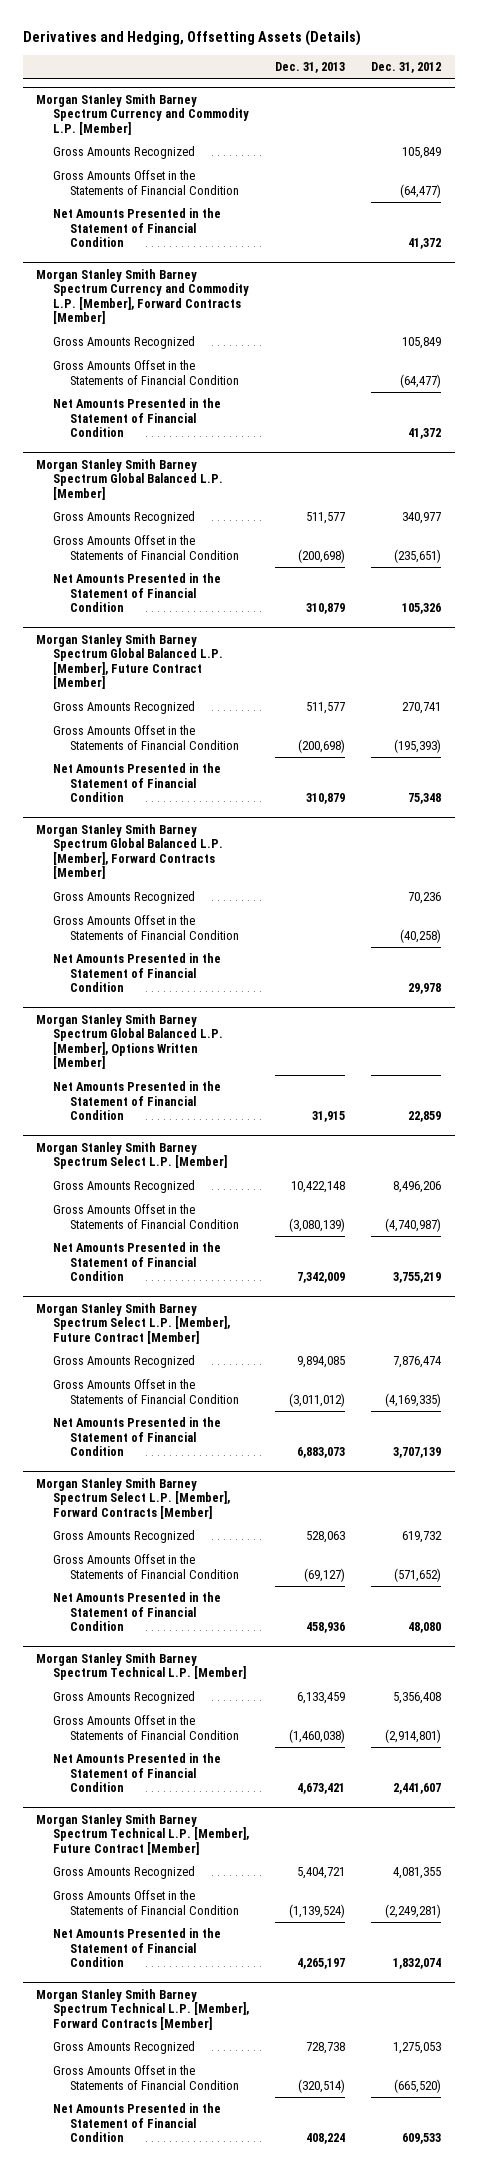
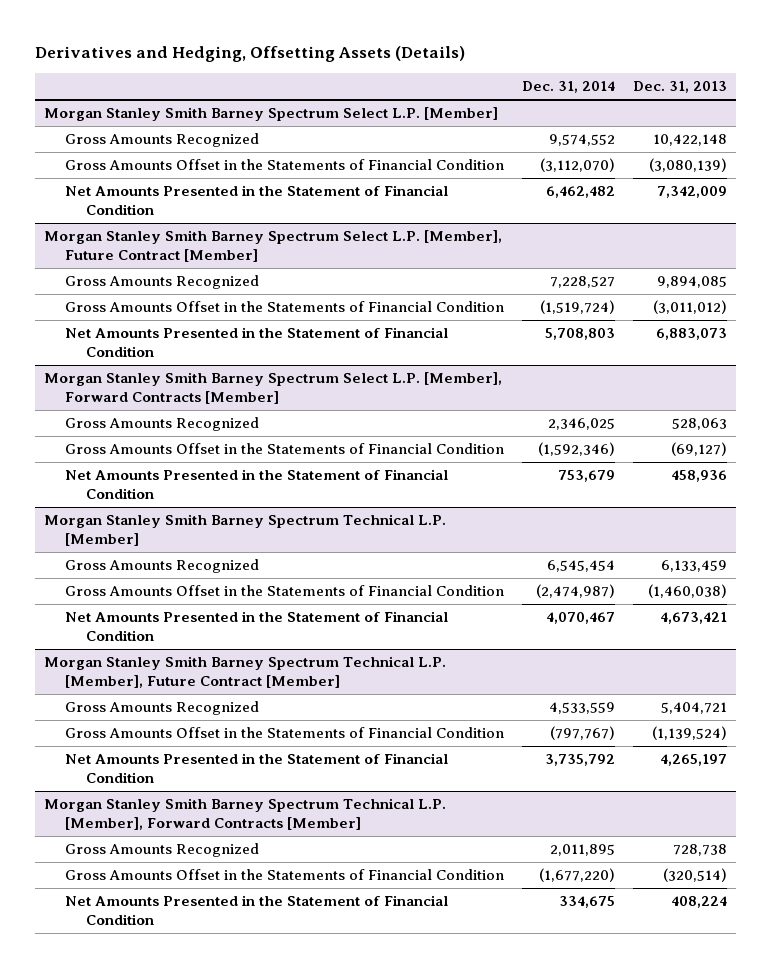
[371,62,442,74] Dec. 31, 2012 -> none
none -> [522,80,616,93] Dec. 31, 2014
[35,93,250,135] Morgan Stanley Smith Barney Spectrum Currency and Commodity L.P. [Member] -> none
[53,146,196,160] Gross Amounts Recognized -> none
[53,170,240,195] Gross Amounts Offset in the Statements of Financial Condition -> none
[53,208,222,248] Net Amounts Presented in the Statement of Financial Condition -> none
[35,268,250,325] Morgan Stanley Smith Barney Spectrum Currency and Commodity L.P. [Member], Forward Contracts [Member] -> none
[53,336,196,350] Gross Amounts Recognized -> none
[53,360,240,385] Gross Amounts Offset in the Statements of Financial Condition -> none
[53,398,222,438] Net Amounts Presented in the Statement of Financial Condition -> none
[35,458,224,500] Morgan Stanley Smith Barney Spectrum Global Balanced L.P. [Member] -> none
[53,511,196,525] Gross Amounts Recognized -> none
[53,535,240,560] Gross Amounts Offset in the Statements of Financial Condition -> none
[53,573,222,613] Net Amounts Presented in the Statement of Financial Condition -> none
[35,633,224,690] Morgan Stanley Smith Barney Spectrum Global Balanced L.P. [Member], Future Contract [Member] -> none
[53,701,196,715] Gross Amounts Recognized -> none
[53,725,240,750] Gross Amounts Offset in the Statements of Financial Condition -> none
[53,763,222,803] Net Amounts Presented in the Statement of Financial Condition -> none
[35,823,224,880] Morgan Stanley Smith Barney Spectrum Global Balanced L.P. [Member], Forward Contracts [Member] -> none
[53,891,196,905] Gross Amounts Recognized -> none
[53,915,240,940] Gross Amounts Offset in the Statements of Financial Condition -> none
[53,953,222,993] Net Amounts Presented in the Statement of Financial Condition -> none
[35,1013,224,1070] Morgan Stanley Smith Barney Spectrum Global Balanced L.P. [Member], Options Written [Member] -> none
[53,1081,222,1121] Net Amounts Presented in the Statement of Financial Condition -> none

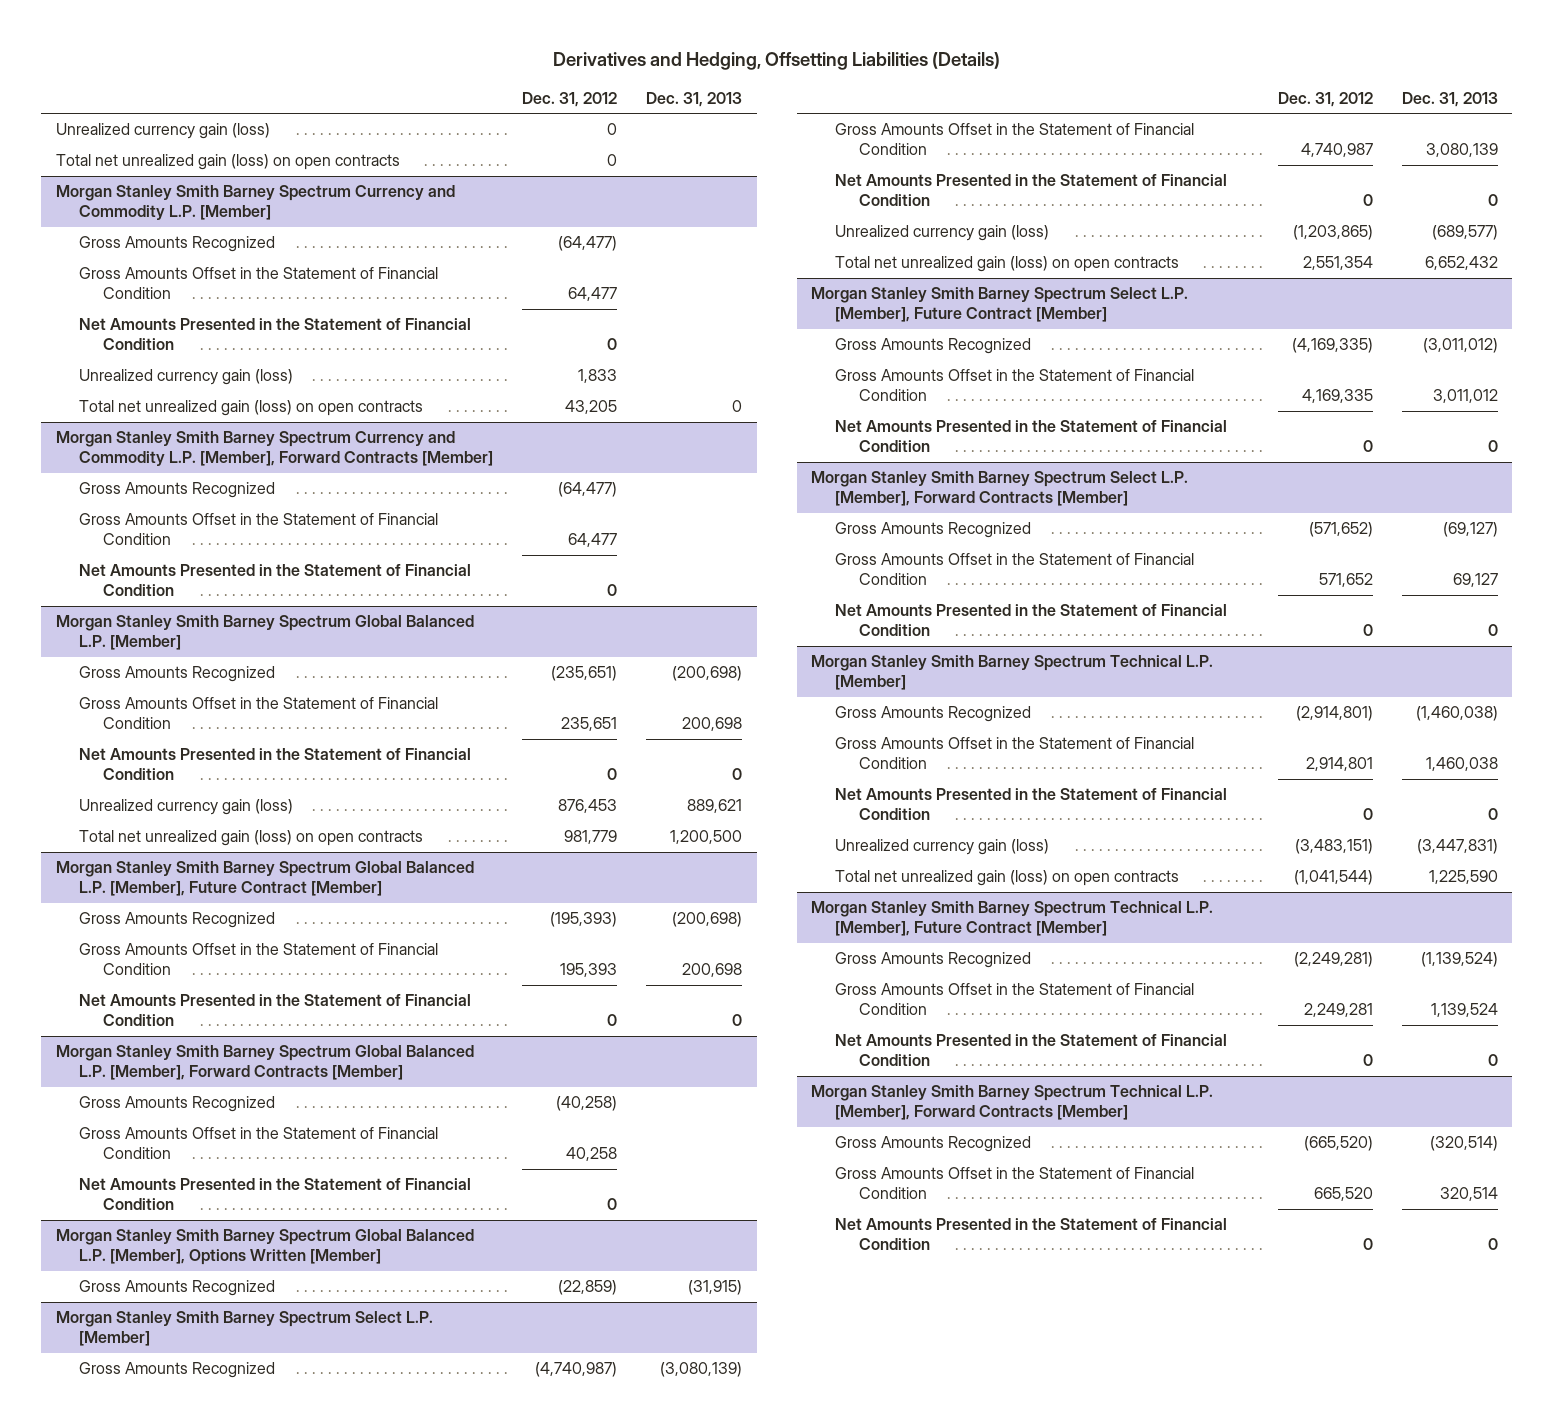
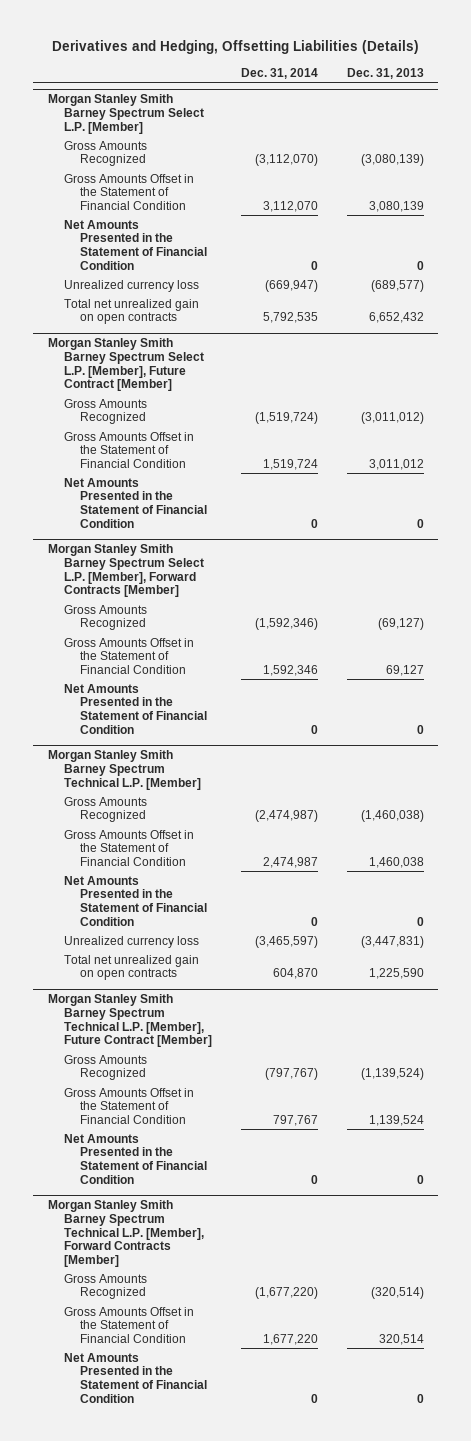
[522,91,618,107] Dec. 31, 2012 -> none
none -> [240,67,318,79] Dec. 31, 2014
[55,123,270,140] Unrealized currency gain (loss) -> none
[55,154,400,171] Total net unrealized gain (loss) on open contracts -> none
[55,185,455,221] Morgan Stanley Smith Barney Spectrum Currency and Commodity L.P. [Member] -> none
[79,236,276,253] Gross Amounts Recognized -> none
[79,267,439,300] Gross Amounts Offset in the Statement of Financial Condition -> none
[79,318,472,351] Net Amounts Presented in the Statement of Financial Condition -> none
[79,369,294,386] Unrealized currency gain (loss) -> none
[79,400,424,417] Total net unrealized gain (loss) on open contracts -> none
[55,431,494,467] Morgan Stanley Smith Barney Spectrum Currency and Commodity L.P. [Member], Forward Contracts [Member] -> none
[79,482,276,499] Gross Amounts Recognized -> none
[79,513,439,546] Gross Amounts Offset in the Statement of Financial Condition -> none
[79,564,472,597] Net Amounts Presented in the Statement of Financial Condition -> none
[55,615,474,651] Morgan Stanley Smith Barney Spectrum Global Balanced L.P. [Member] -> none
[79,666,276,683] Gross Amounts Recognized -> none
[79,697,439,730] Gross Amounts Offset in the Statement of Financial Condition -> none
[79,748,472,781] Net Amounts Presented in the Statement of Financial Condition -> none
[79,799,294,816] Unrealized currency gain (loss) -> none
[79,830,424,847] Total net unrealized gain (loss) on open contracts -> none
[55,861,474,897] Morgan Stanley Smith Barney Spectrum Global Balanced L.P. [Member], Future Contract [Member] -> none
[79,912,276,929] Gross Amounts Recognized -> none
[79,943,439,976] Gross Amounts Offset in the Statement of Financial Condition -> none
[79,994,472,1027] Net Amounts Presented in the Statement of Financial Condition -> none
[55,1045,474,1081] Morgan Stanley Smith Barney Spectrum Global Balanced L.P. [Member], Forward Contracts [Member] -> none
[79,1096,276,1113] Gross Amounts Recognized -> none
[79,1127,439,1160] Gross Amounts Offset in the Statement of Financial Condition -> none
[79,1178,472,1211] Net Amounts Presented in the Statement of Financial Condition -> none
[55,1229,474,1266] Morgan Stanley Smith Barney Spectrum Global Balanced L.P. [Member], Options Written [Member] -> none
[79,1280,276,1297] Gross Amounts Recognized -> none
[834,225,1049,242] Unrealized currency gain (loss) -> [63,279,199,292] Unrealized currency loss
[834,256,1179,273] Total net unrealized gain (loss) on open contracts -> [63,298,199,325] Total net unrealized gain on open contracts
[834,839,1049,856] Unrealized currency gain (loss) -> [63,935,199,948] Unrealized currency loss
[834,870,1179,887] Total net unrealized gain (loss) on open contracts -> [63,954,199,981] Total net unrealized gain on open contracts

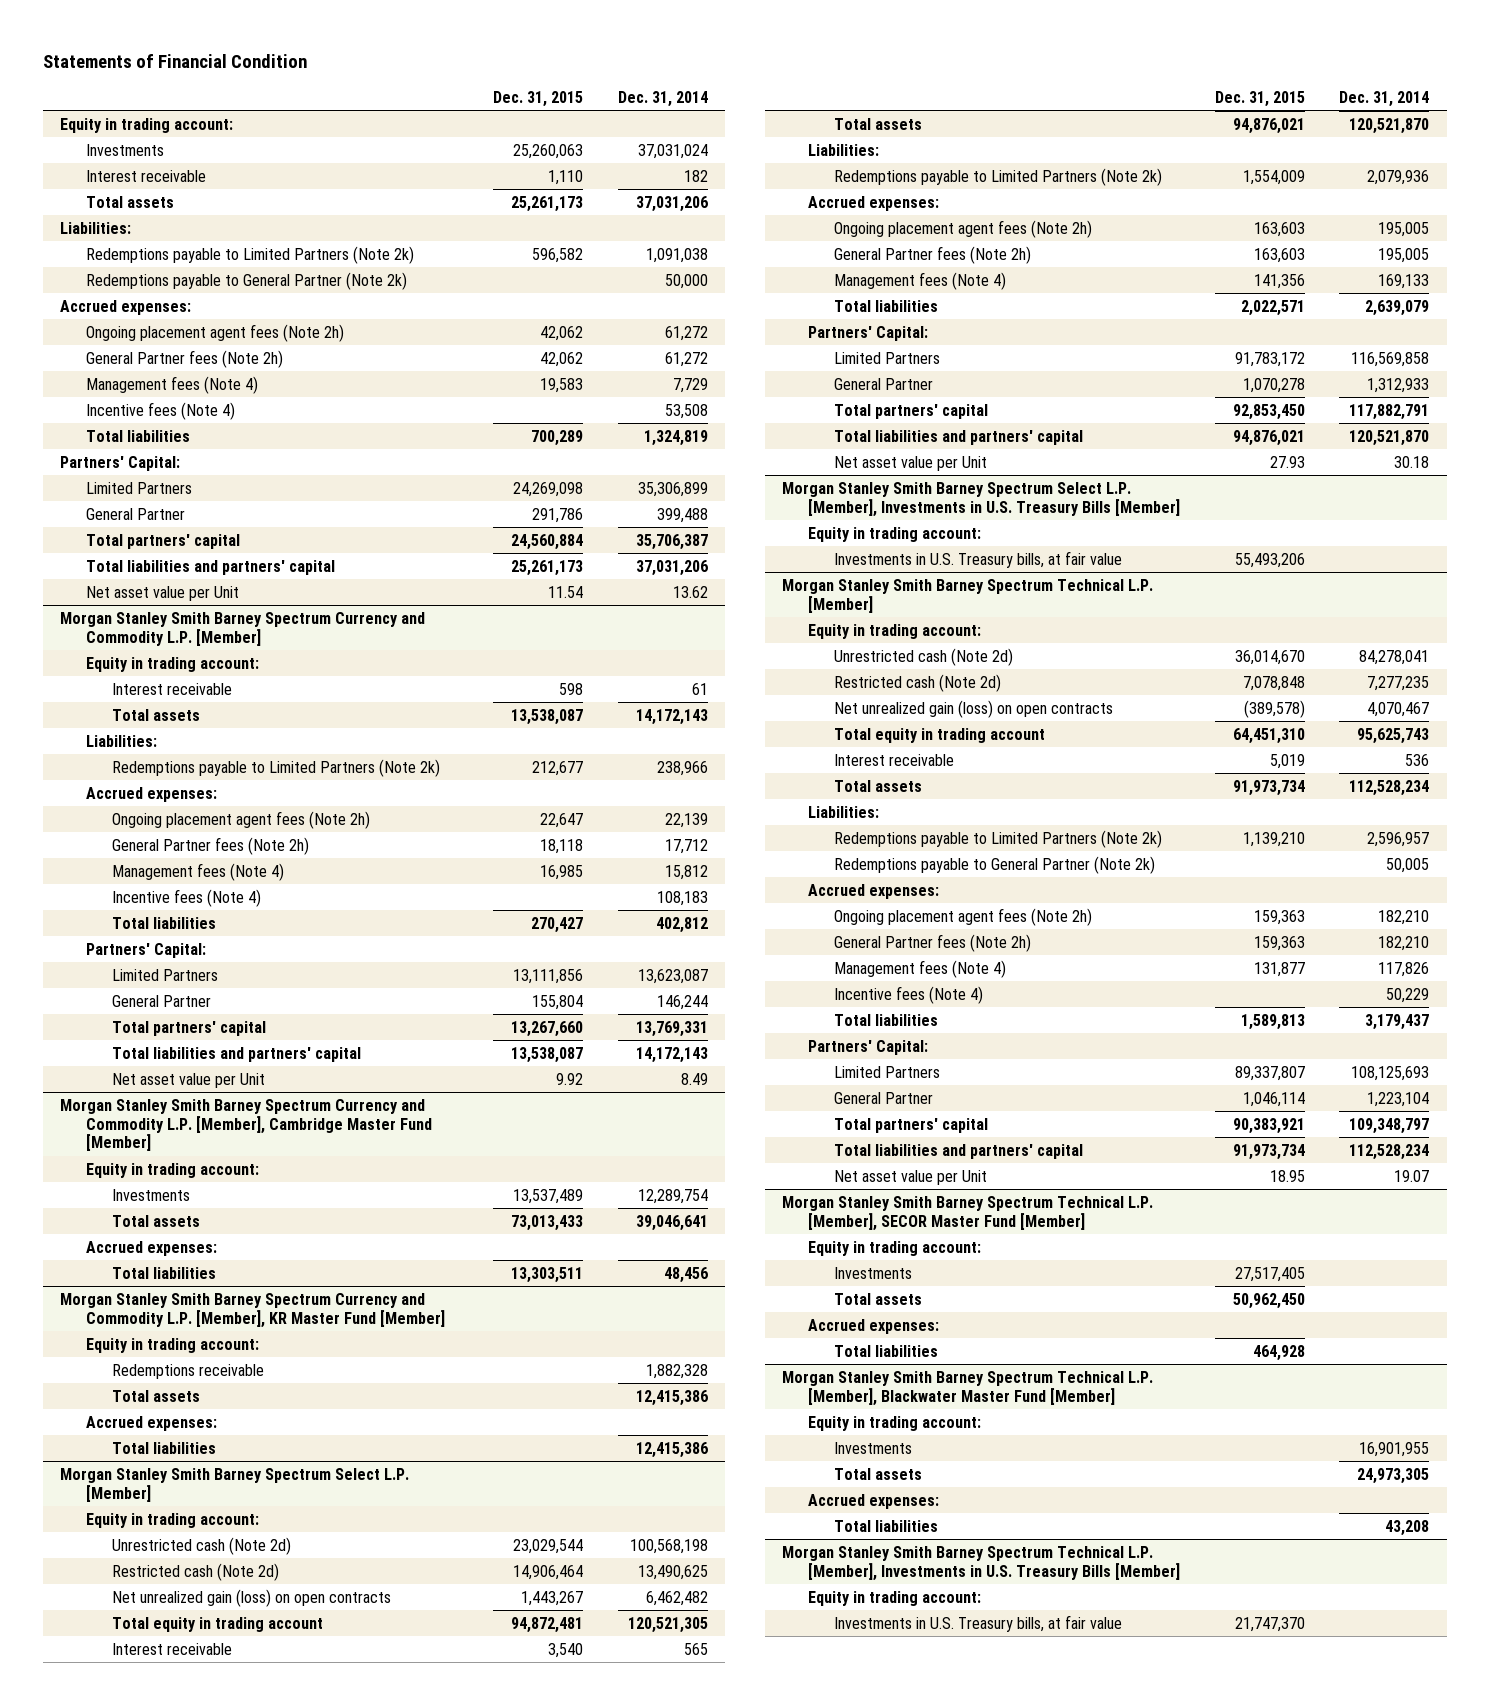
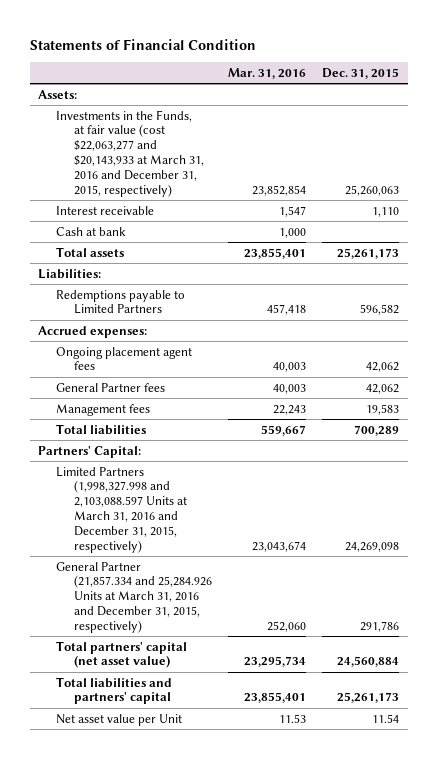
[617,90,708,107] Dec. 31, 2014 -> none
none -> [228,67,307,79] Mar. 31, 2016
[60,117,234,133] Equity in trading account: -> none
none -> [37,89,77,99] Assets:
[86,143,165,156] Investments -> [55,109,204,197] Investments in the Funds, at fair value (cost $22,063,277 and $20,143,933 at March 31, 2016 and December 31, 2015, respectively)
none -> [55,226,126,236] Cash at bank
[86,271,408,290] Redemptions payable to General Partner (Note 2k) -> none
[86,245,415,264] Redemptions payable to Limited Partners (Note 2k) -> [55,289,185,315] Redemptions payable to Limited Partners
[86,401,236,420] Incentive fees (Note 4) -> none
[86,323,345,342] Ongoing placement agent fees (Note 2h) -> [55,346,192,371] Ongoing placement agent fees
[86,349,284,368] General Partner fees (Note 2h) -> [55,382,165,392] General Partner fees
[86,375,259,394] Management fees (Note 4) -> [55,403,150,416] Management fees
[86,481,193,494] Limited Partners -> [55,466,187,553] Limited Partners (1,998,327.998 and 2,103,088.597 Units at March 31, 2016 and December 31, 2015, respectively)
[86,507,186,520] General Partner -> [55,561,212,633] General Partner (21,857.334 and 25,284.926 Units at March 31, 2016 and December 31, 2015, respectively)
[86,533,241,549] Total partners' capital -> [55,640,187,669] Total partners' capital (net asset value)
[60,611,426,646] Morgan Stanley Smith Barney Spectrum Currency and Commodity L.P. [Member] -> none
[86,656,260,672] Equity in trading account: -> none
[111,682,232,695] Interest receivable -> none
[111,708,200,721] Total assets -> none
[86,734,158,747] Liabilities: -> none
[111,758,440,777] Redemptions payable to Limited Partners (Note 2k) -> none
[86,786,218,802] Accrued expenses: -> none
[111,810,370,829] Ongoing placement agent fees (Note 2h) -> none
[111,836,309,855] General Partner fees (Note 2h) -> none
[111,862,284,881] Management fees (Note 4) -> none
[111,888,261,907] Incentive fees (Note 4) -> none
[111,916,216,929] Total liabilities -> none
[86,942,207,958] Partners' Capital: -> none
[111,968,218,981] Limited Partners -> none
[111,994,211,1007] General Partner -> none
[111,1020,266,1036] Total partners' capital -> none
[111,1046,361,1062] Total liabilities and partners' capital -> none
[111,1072,265,1088] Net asset value per Unit -> none
[60,1098,433,1152] Morgan Stanley Smith Barney Spectrum Currency and Commodity L.P. [Member], Cambridge Master Fund [Member] -> none
[86,1162,260,1178] Equity in trading account: -> none
[111,1188,190,1201] Investments -> none
[111,1214,200,1227] Total assets -> none
[86,1240,218,1256] Accrued expenses: -> none
[111,1266,216,1279] Total liabilities -> none
[60,1292,446,1328] Morgan Stanley Smith Barney Spectrum Currency and Commodity L.P. [Member], KR Master Fund [Member] -> none
[86,1337,260,1353] Equity in trading account: -> none
[111,1363,264,1379] Redemptions receivable -> none
[111,1389,200,1402] Total assets -> none
[86,1415,218,1431] Accrued expenses: -> none
[111,1441,216,1454] Total liabilities -> none
[60,1467,410,1502] Morgan Stanley Smith Barney Spectrum Select L.P. [Member] -> none
[86,1512,260,1528] Equity in trading account: -> none
[111,1536,291,1555] Unrestricted cash (Note 2d) -> none
[111,1562,279,1581] Restricted cash (Note 2d) -> none
[111,1588,391,1607] Net unrealized gain (loss) on open contracts -> none
[111,1616,323,1632] Total equity in trading account -> none
[111,1642,232,1655] Interest receivable -> none
[833,117,922,130] Total assets -> none
[808,143,880,156] Liabilities: -> none
[833,167,1162,186] Redemptions payable to Limited Partners (Note 2k) -> none
[808,195,940,211] Accrued expenses: -> none
[833,219,1092,238] Ongoing placement agent fees (Note 2h) -> none
[833,245,1031,264] General Partner fees (Note 2h) -> none
[833,271,1006,290] Management fees (Note 4) -> none
[833,299,938,312] Total liabilities -> none
[808,325,929,341] Partners' Capital: -> none
[833,351,940,364] Limited Partners -> none
[833,377,933,390] General Partner -> none
[833,403,988,419] Total partners' capital -> none
[833,429,1083,445] Total liabilities and partners' capital -> none
[833,455,987,471] Net asset value per Unit -> none
[782,481,1181,517] Morgan Stanley Smith Barney Spectrum Select L.P. [Member], Investments in U.S. Treasury Bills [Member] -> none
[808,526,982,542] Equity in trading account: -> none
[833,550,1122,568] Investments in U.S. Treasury bills, at fair value -> none
[782,578,1154,613] Morgan Stanley Smith Barney Spectrum Technical L.P. [Member] -> none
[808,623,982,639] Equity in trading account: -> none
[833,647,1013,666] Unrestricted cash (Note 2d) -> none
[833,673,1001,692] Restricted cash (Note 2d) -> none
[833,699,1113,718] Net unrealized gain (loss) on open contracts -> none
[833,727,1045,743] Total equity in trading account -> none
[833,753,954,766] Interest receivable -> none
[833,779,922,792] Total assets -> none
[808,805,880,818] Liabilities: -> none
[833,829,1162,848] Redemptions payable to Limited Partners (Note 2k) -> none
[833,855,1155,874] Redemptions payable to General Partner (Note 2k) -> none
[808,883,940,899] Accrued expenses: -> none
[833,907,1092,926] Ongoing placement agent fees (Note 2h) -> none
[833,933,1031,952] General Partner fees (Note 2h) -> none
[833,959,1006,978] Management fees (Note 4) -> none
[833,985,983,1004] Incentive fees (Note 4) -> none
[833,1013,938,1026] Total liabilities -> none
[808,1039,929,1055] Partners' Capital: -> none
[833,1065,940,1078] Limited Partners -> none
[833,1091,933,1104] General Partner -> none
[833,1117,988,1133] Total partners' capital -> none
[833,1143,1083,1159] Total liabilities and partners' capital -> none
[833,1169,987,1185] Net asset value per Unit -> none
[782,1195,1154,1231] Morgan Stanley Smith Barney Spectrum Technical L.P. [Member], SECOR Master Fund [Member] -> none
[808,1240,982,1256] Equity in trading account: -> none
[833,1266,912,1279] Investments -> none
[833,1292,922,1305] Total assets -> none
[808,1318,940,1334] Accrued expenses: -> none
[833,1344,938,1357] Total liabilities -> none
[782,1370,1154,1406] Morgan Stanley Smith Barney Spectrum Technical L.P. [Member], Blackwater Master Fund [Member] -> none
[808,1415,982,1431] Equity in trading account: -> none
[833,1441,912,1454] Investments -> none
[833,1467,922,1480] Total assets -> none
[808,1493,940,1509] Accrued expenses: -> none
[833,1519,938,1532] Total liabilities -> none
[782,1545,1181,1581] Morgan Stanley Smith Barney Spectrum Technical L.P. [Member], Investments in U.S. Treasury Bills [Member] -> none
[808,1590,982,1606] Equity in trading account: -> none
[833,1614,1122,1632] Investments in U.S. Treasury bills, at fair value -> none

